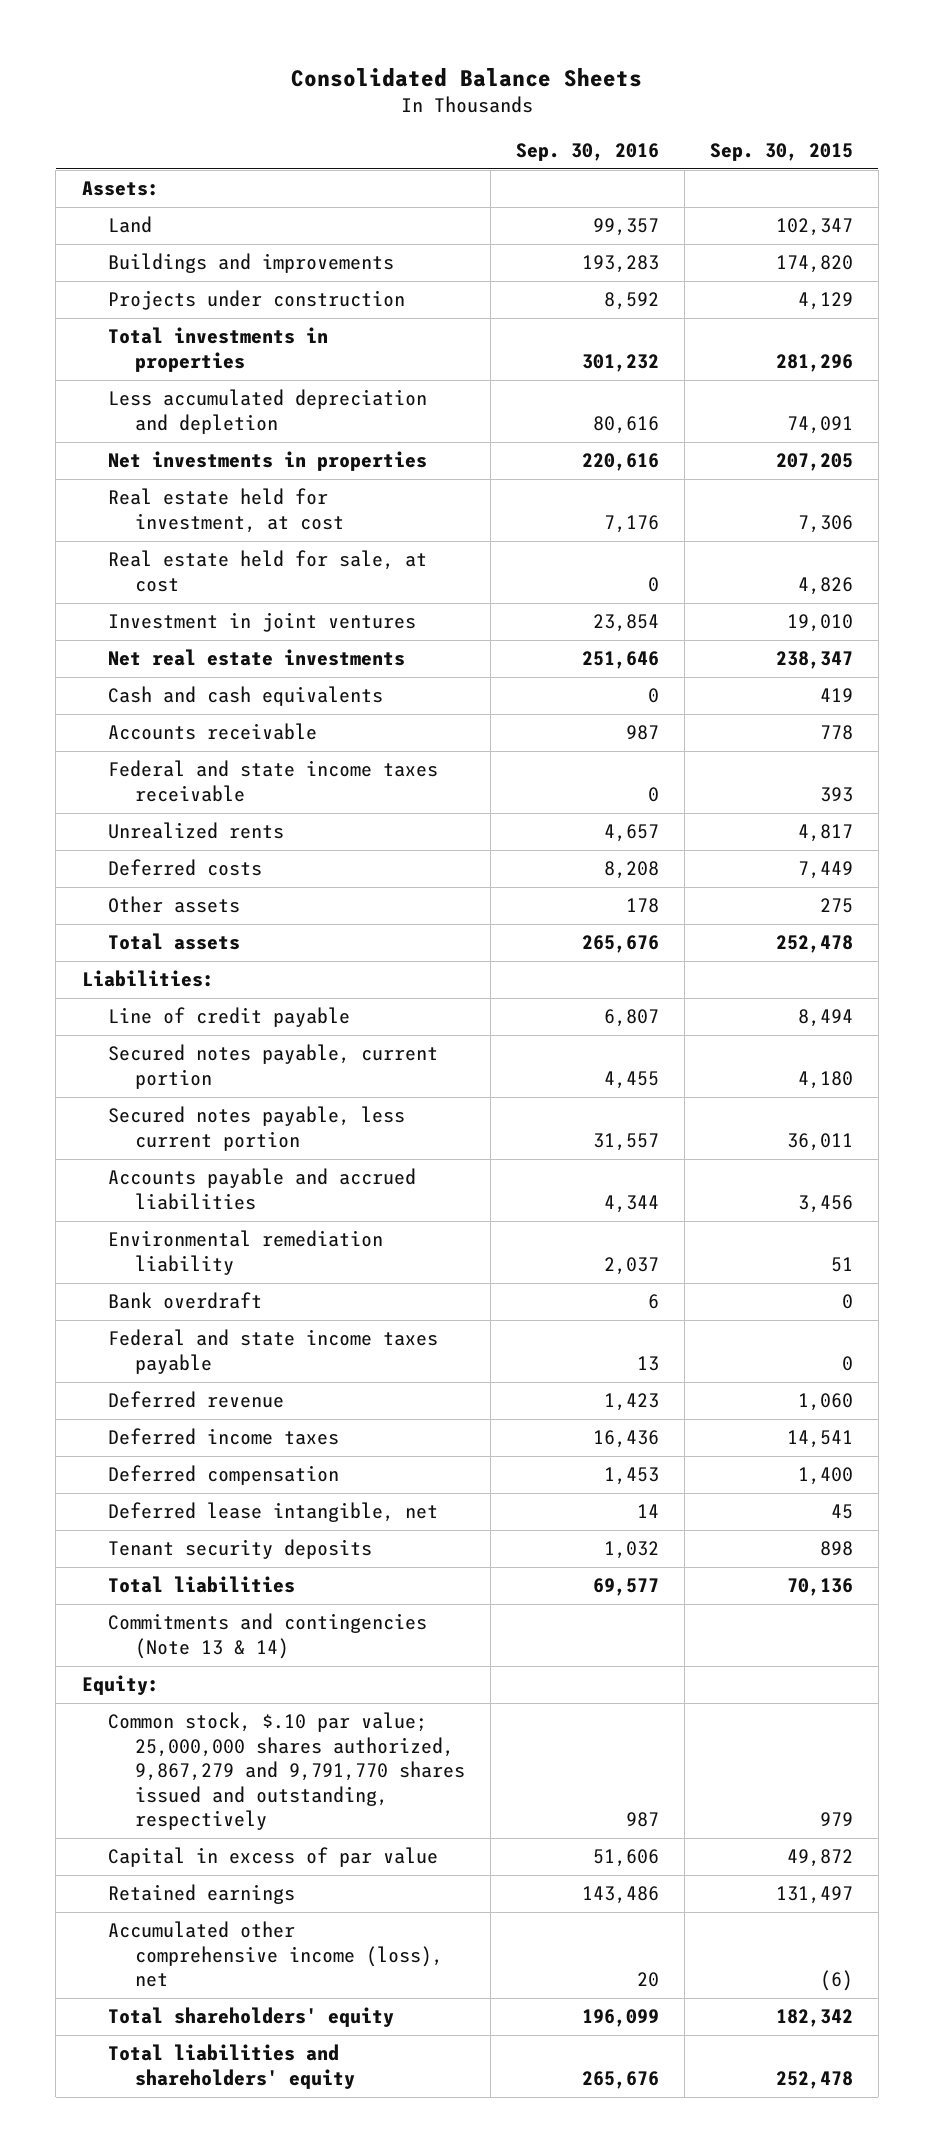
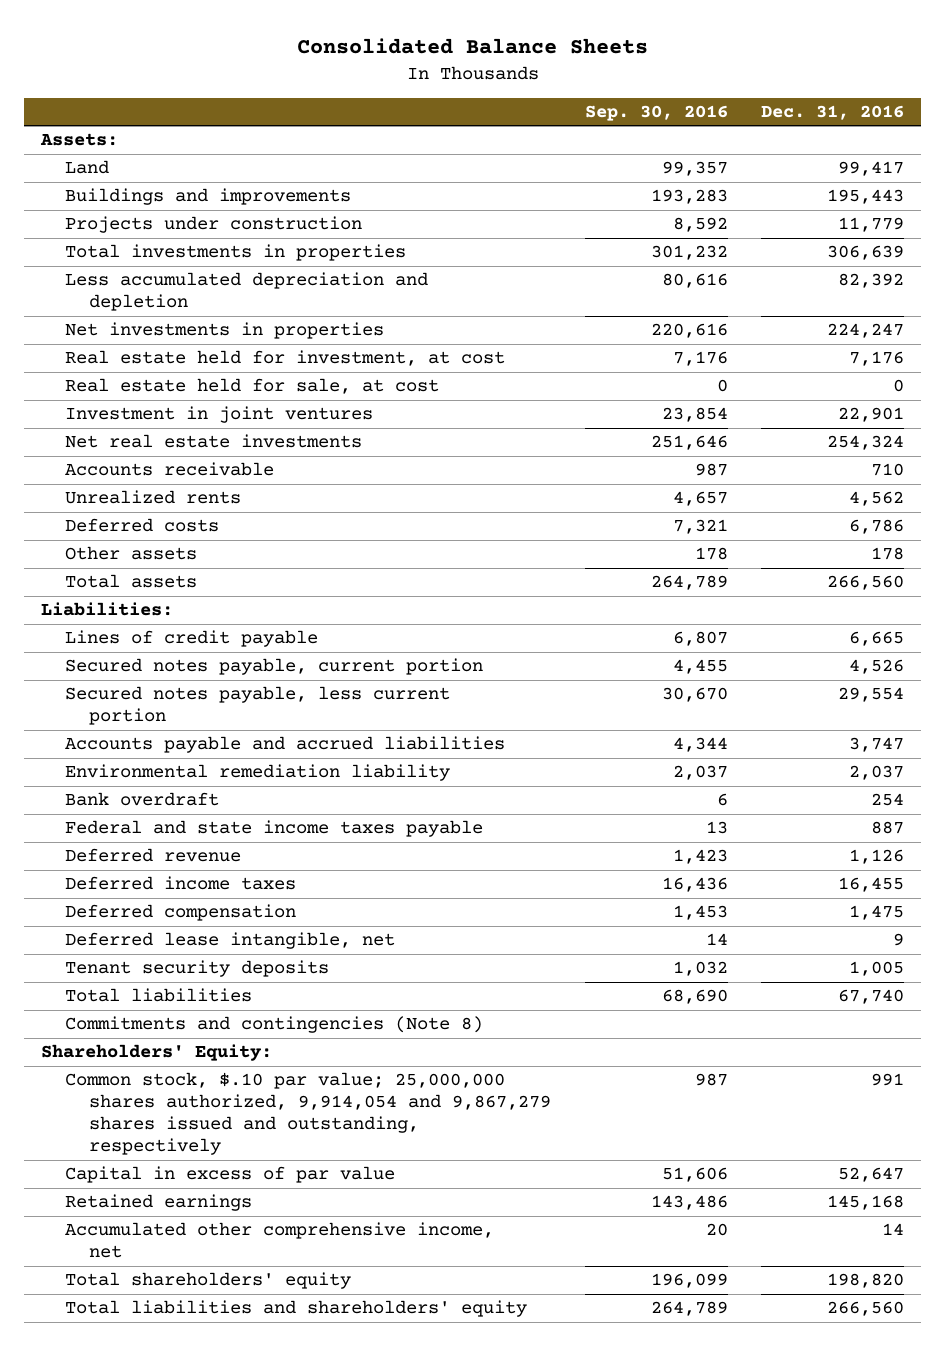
[709,142,853,161] Sep. 30, 2015 -> none
none -> [761,105,905,121] Dec. 31, 2016
[108,686,384,707] Cash and cash equivalents -> none
[108,760,439,802] Federal and state income taxes receivable -> none
[603,861,659,880] 8,208 -> [672,519,728,535] 7,321
[581,935,659,954] 265,676 -> [650,575,728,591] 264,789
[108,1007,351,1028] Line of credit payable -> [64,630,318,648] Lines of credit payable
[592,1132,659,1151] 31,557 -> [661,687,728,703] 30,670
[592,1578,659,1597] 69,577 -> [661,989,728,1005] 68,690
[108,1613,428,1659] Commitments and contingencies (Note 13 & 14) -> [64,1016,483,1034] Commitments and contingencies (Note 8)
[81,1675,159,1696] Equity: -> [40,1044,272,1062] Shareholders' Equity:
[108,1712,465,1831] Common stock, $.10 par value; 25,000,000 shares authorized, 9,867,279 and 9,791,770 shares issued and outstanding, respectively -> [64,1072,551,1156] Common stock, $.10 par value; 25,000,000 shares authorized, 9,914,054 and 9,867,279 shares issued and outstanding, respectively
[108,1921,443,1988] Accumulated other comprehensive income (loss), net -> [64,1222,494,1259] Accumulated other comprehensive income, net
[581,2070,659,2089] 265,676 -> [650,1301,728,1317] 264,789

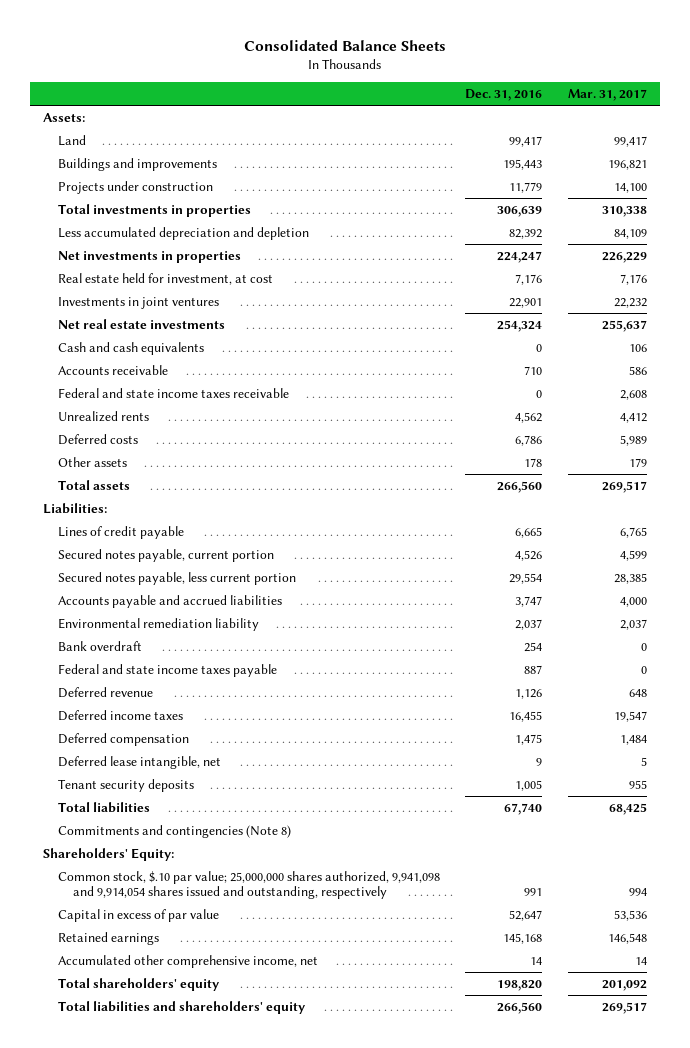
[584,105,728,122] Sep. 30, 2016 -> none
none -> [567,88,647,101] Mar. 31, 2017
[64,378,439,395] Real estate held for sale, at cost -> none
[64,406,373,424] Investment in joint ventures -> [57,296,219,309] Investments in joint ventures
none -> [57,341,204,355] Cash and cash equivalents
none -> [57,387,289,398] Federal and state income taxes receivable
[64,1072,551,1156] Common stock, $.10 par value; 25,000,000 shares authorized, 9,914,054 and 9,867,279 shares issued and outstanding, respectively -> [57,870,440,900] Common stock, $.10 par value; 25,000,000 shares authorized, 9,941,098 and 9,914,054 shares issued and outstanding, respectively

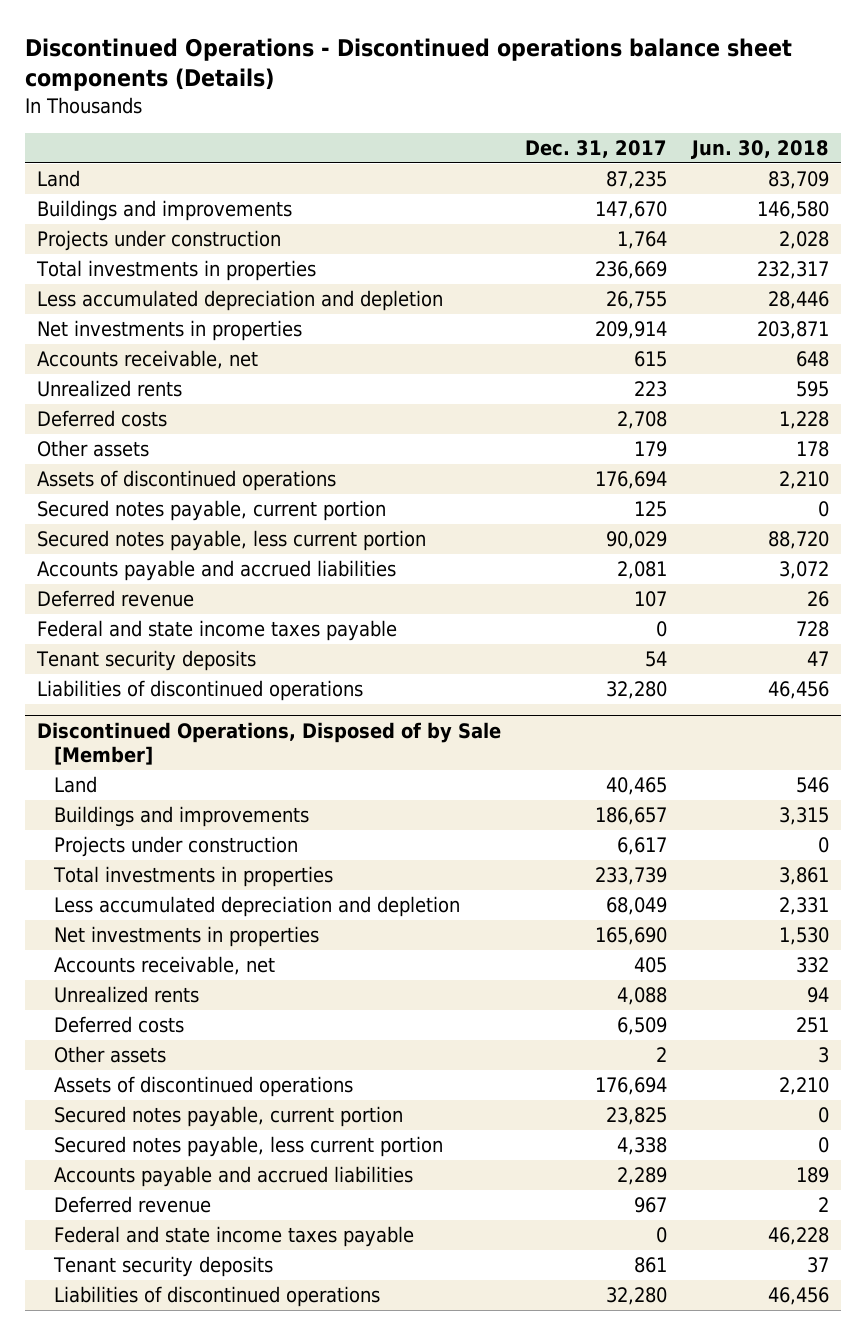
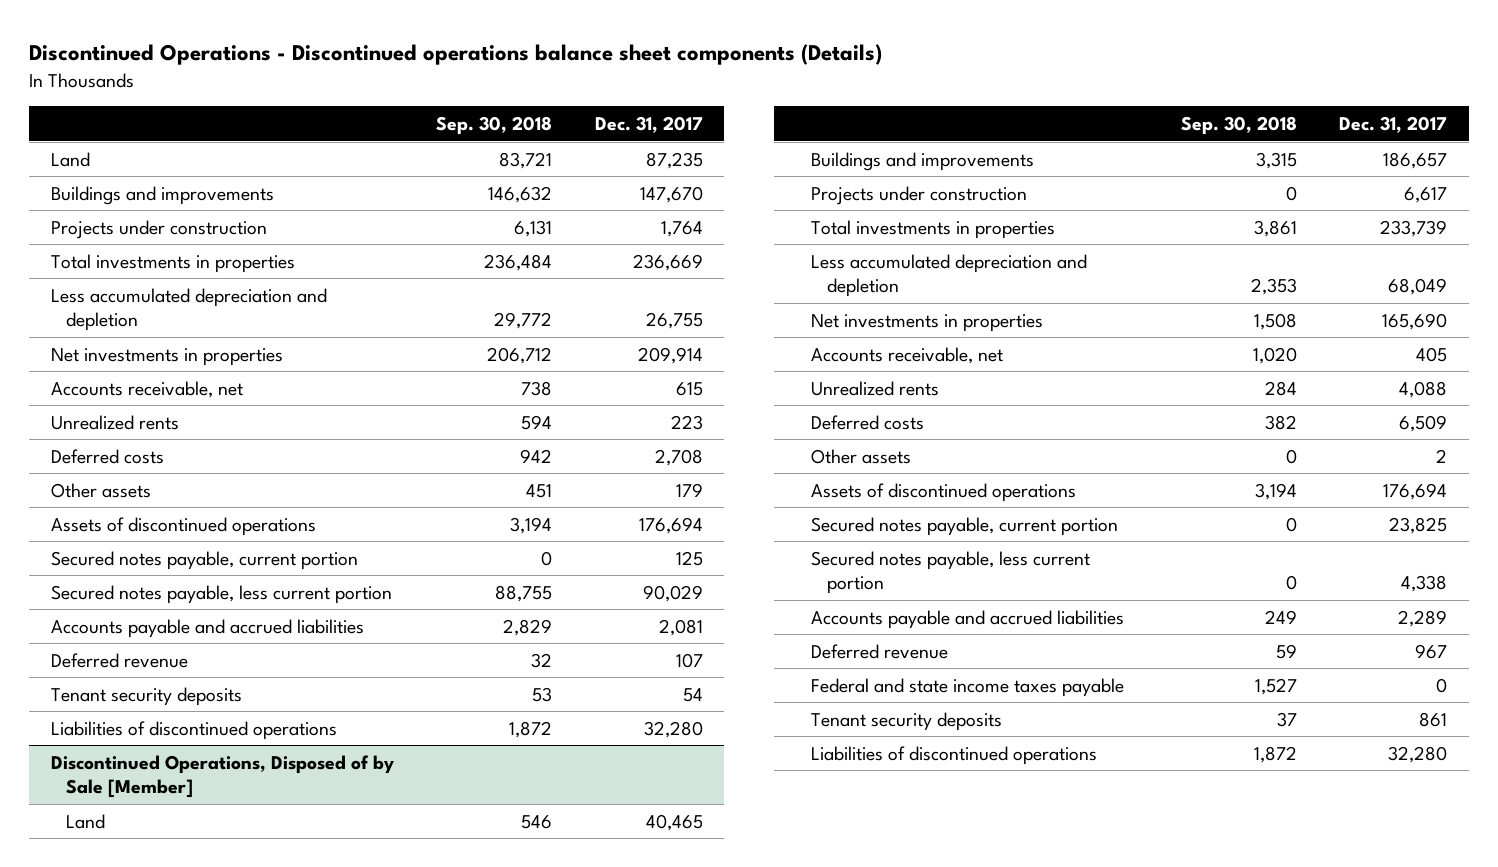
[690,140,829,160] Jun. 30, 2018 -> none
none -> [436,115,553,135] Sep. 30, 2018
[37,620,398,642] Federal and state income taxes payable -> none

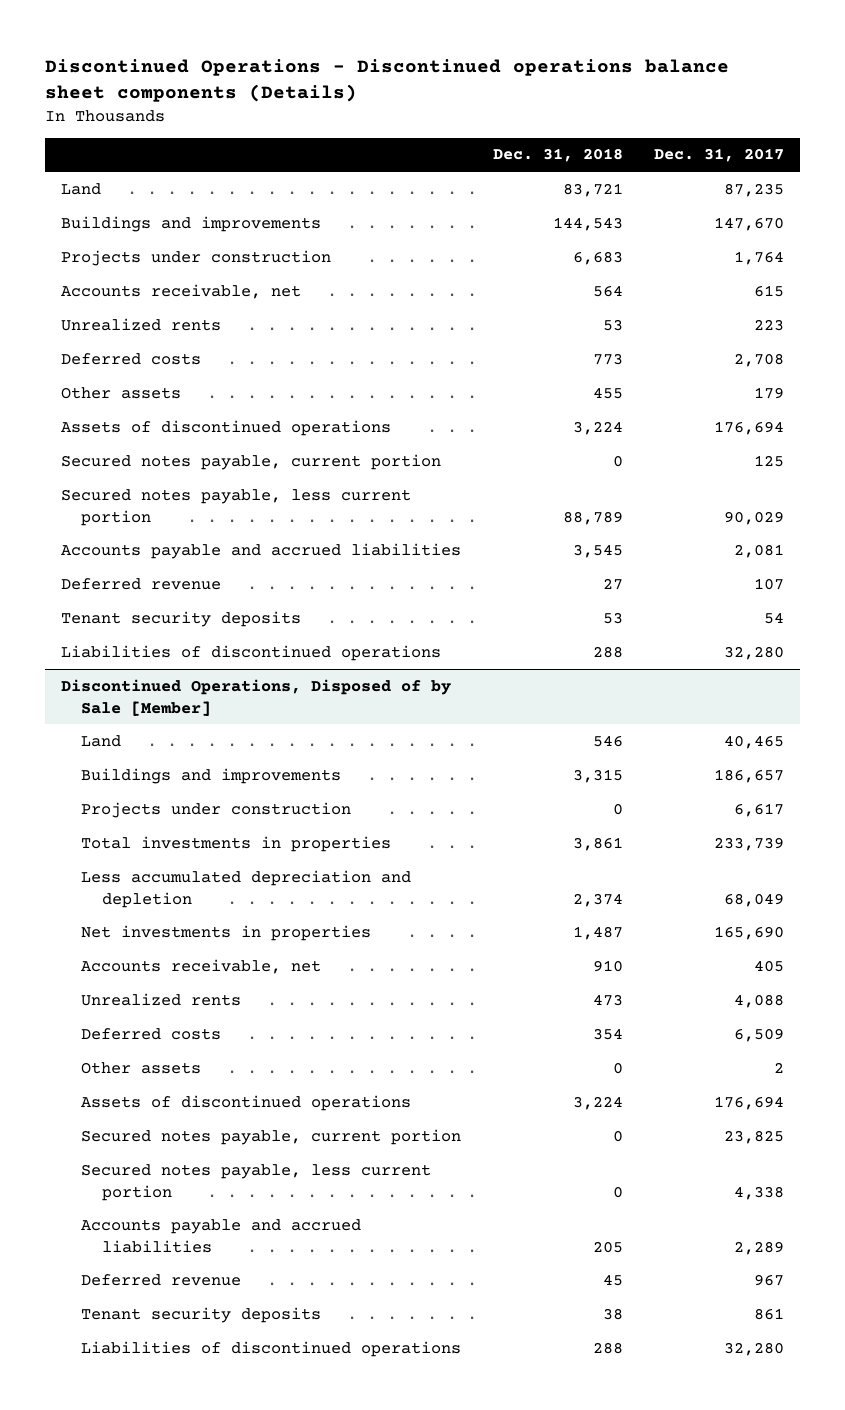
[436,115,553,135] Sep. 30, 2018 -> none
none -> [492,148,623,163] Dec. 31, 2018
[50,253,295,273] Total investments in properties -> none
[50,287,327,332] Less accumulated depreciation and depletion -> none
[50,347,283,366] Net investments in properties -> none
[810,677,1124,697] Federal and state income taxes payable -> none

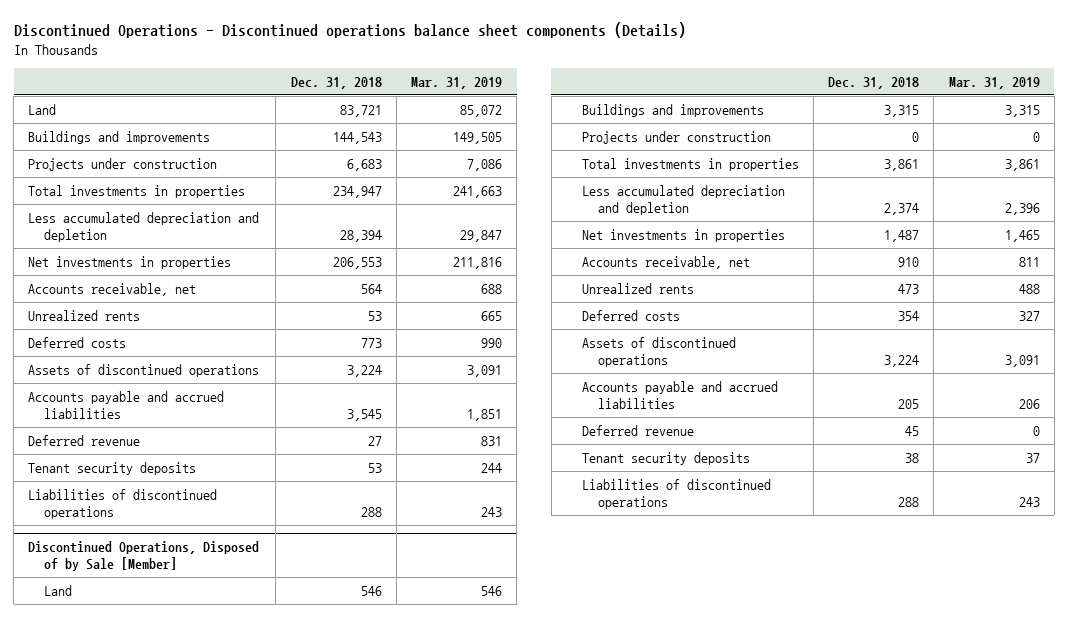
[654,148,785,163] Dec. 31, 2017 -> none
none -> [410,76,502,89] Mar. 31, 2019
none -> [28,184,246,198] Total investments in properties
none -> [28,211,260,242] Less accumulated depreciation and depletion
none -> [28,255,232,269] Net investments in properties
[60,386,181,399] Other assets -> none
[60,453,441,470] Secured notes payable, current portion -> none
[60,488,411,526] Secured notes payable, less current portion -> none
[81,1061,202,1074] Other assets -> none
[81,1128,462,1145] Secured notes payable, current portion -> none
[81,1163,432,1201] Secured notes payable, less current portion -> none

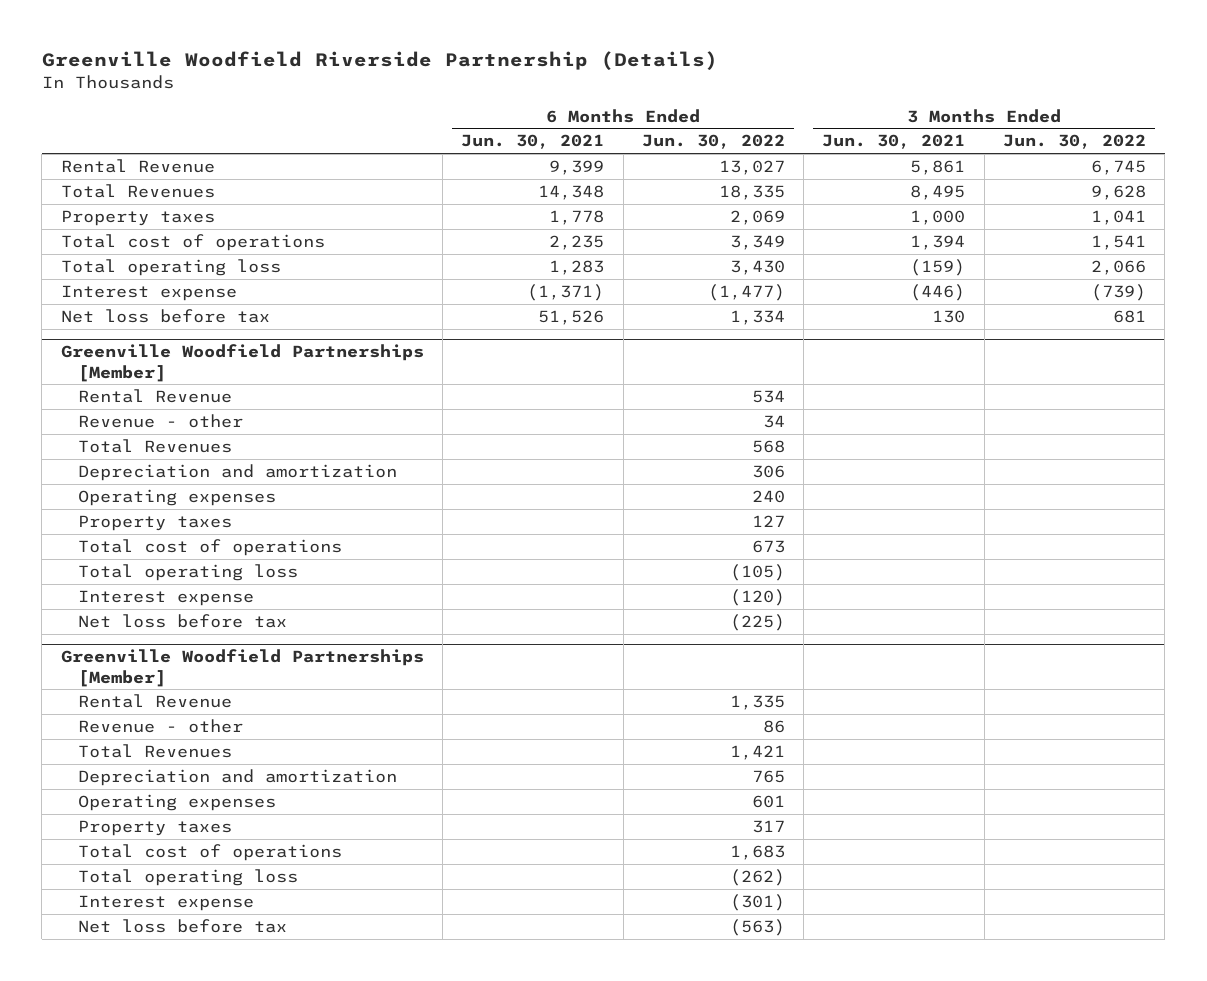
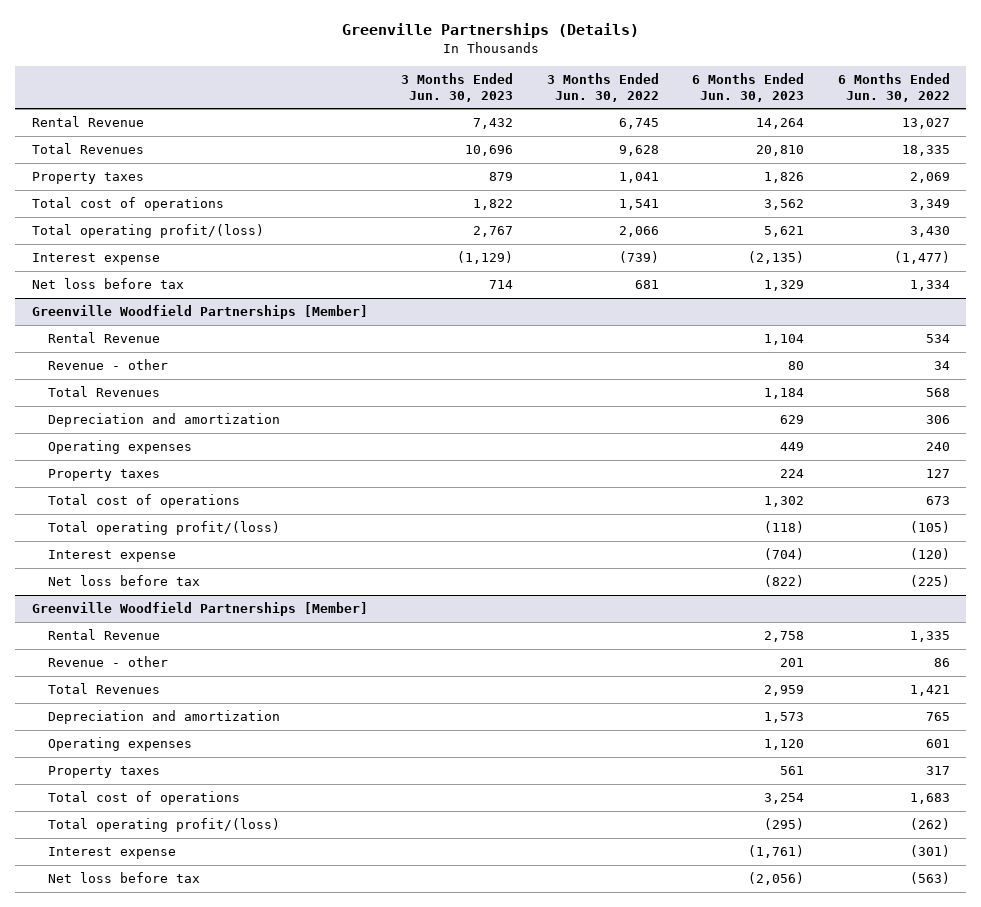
[41,51,718,71] Greenville Woodfield Riverside Partnership (Details) -> [341,23,639,39] Greenville Partnerships (Details)
[461,134,605,150] Jun. 30, 2021 -> none
[822,134,966,150] Jun. 30, 2021 -> none
none -> [401,72,514,102] 3 Months Ended Jun. 30, 2023
none -> [692,72,805,102] 6 Months Ended Jun. 30, 2023
[60,258,281,276] Total operating loss -> [31,224,264,239] Total operating profit/(loss)
[78,563,299,581] Total operating loss -> [48,521,281,536] Total operating profit/(loss)
[78,868,299,886] Total operating loss -> [48,818,281,833] Total operating profit/(loss)

